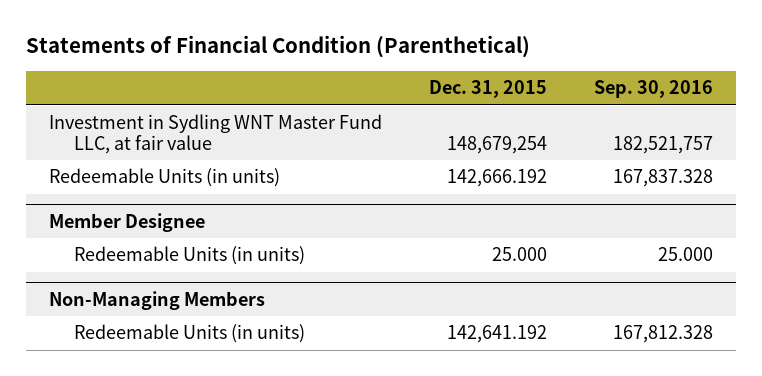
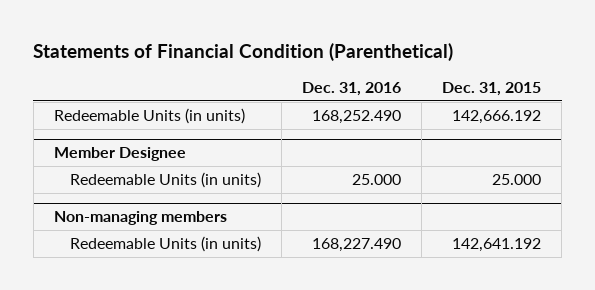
[593,80,713,99] Sep. 30, 2016 -> none
none -> [301,82,401,97] Dec. 31, 2016
[49,114,383,154] Investment in Sydling WNT Master Fund LLC, at fair value -> none
[49,290,266,310] Non-Managing Members -> [53,211,227,226] Non-managing members

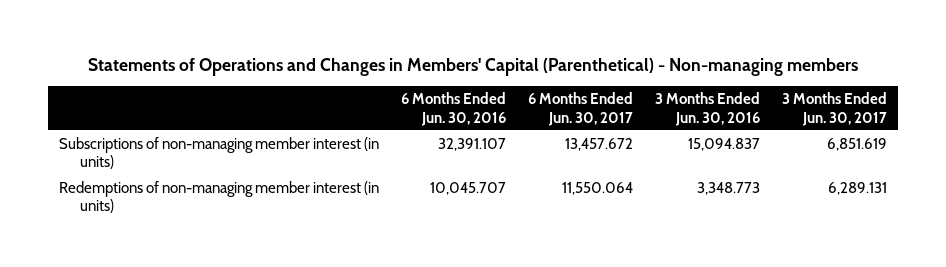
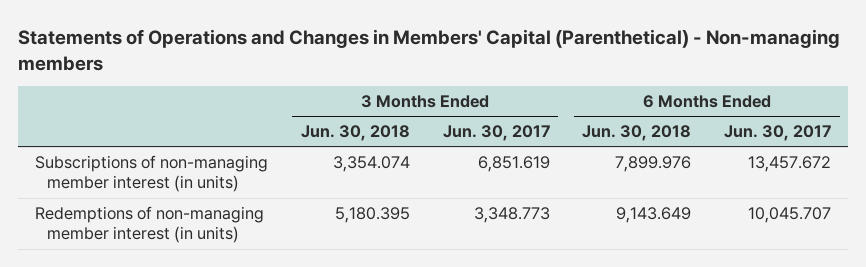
[400,92,506,126] 6 Months Ended Jun. 30, 2016 -> none
[654,92,760,126] 3 Months Ended Jun. 30, 2016 -> none
none -> [300,125,410,142] Jun. 30, 2018
none -> [582,125,692,142] Jun. 30, 2018
[561,181,633,195] 11,550.064 -> [748,206,832,223] 10,045.707
[827,181,887,195] 6,289.131 -> [473,206,550,223] 3,348.773

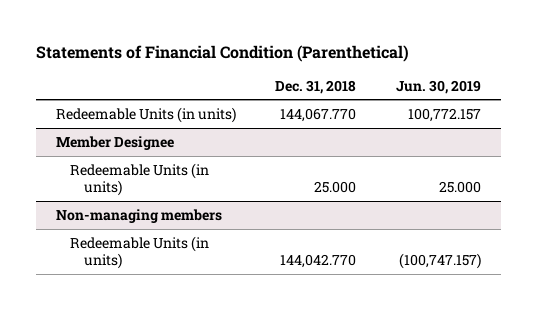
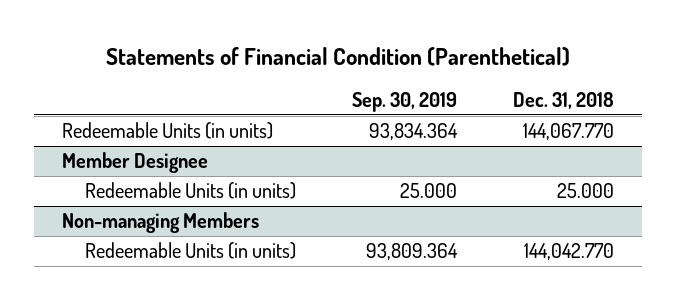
[395,79,481,94] Jun. 30, 2019 -> none
none -> [352,92,458,113] Sep. 30, 2019
[55,208,222,223] Non-managing members -> [61,212,259,234] Non-managing Members

